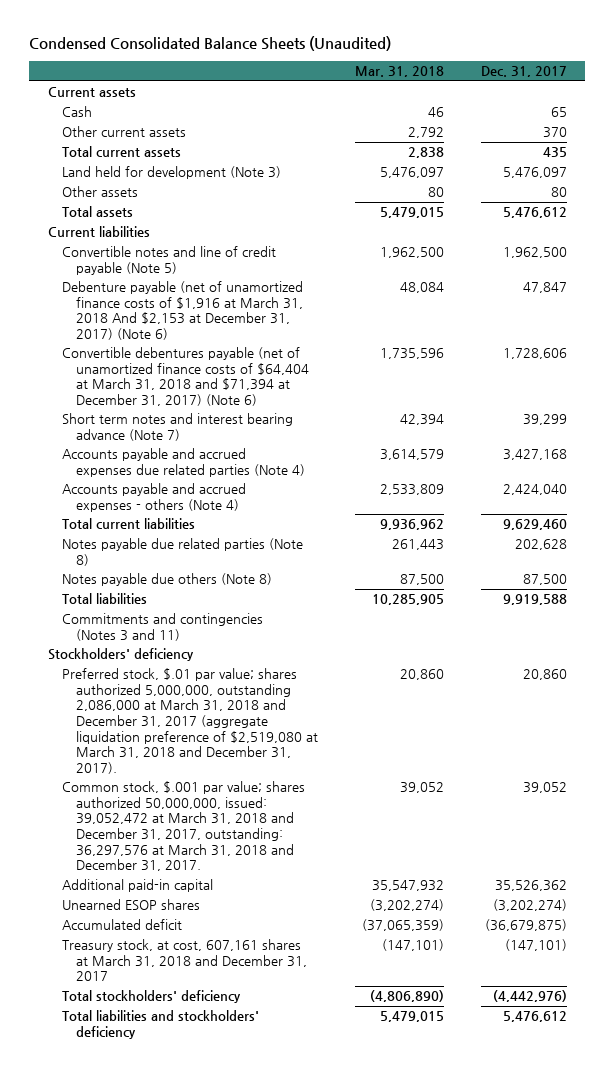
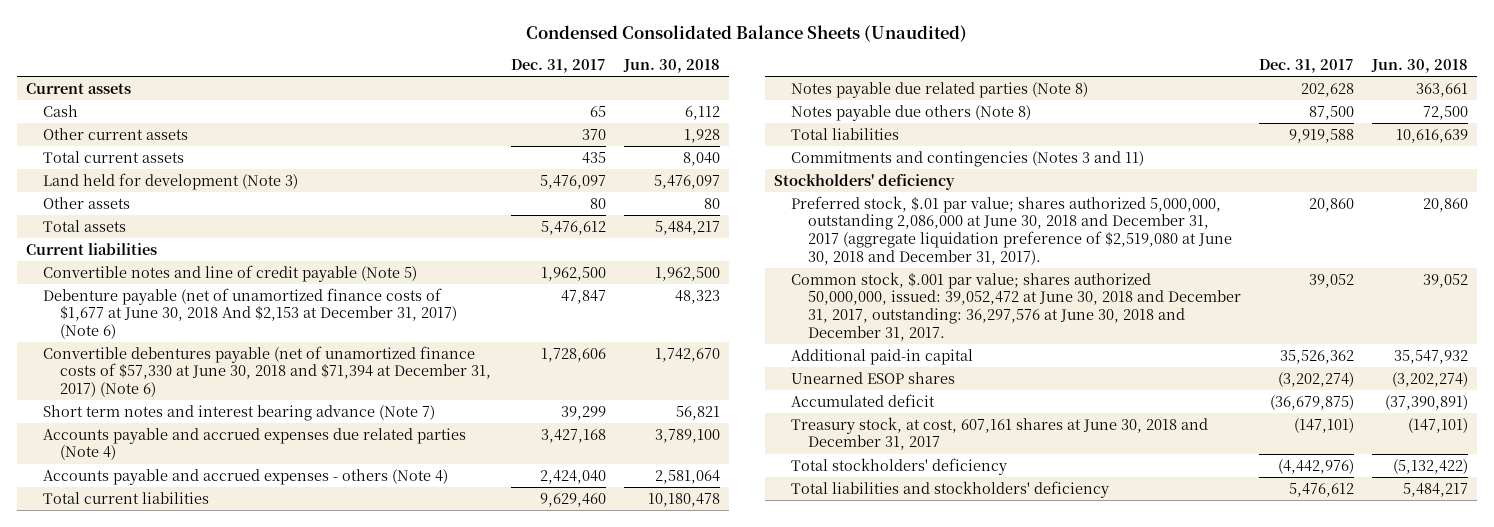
[354,66,444,78] Mar. 31, 2018 -> none
none -> [622,59,720,74] Jun. 30, 2018
[61,281,303,340] Debenture payable (net of unamortized finance costs of $1,916 at March 31, 2018 And $2,153 at December 31, 2017) (Note 6) -> [42,287,457,339] Debenture payable (net of unamortized finance costs of $1,677 at June 30, 2018 And $2,153 at December 31, 2017) (Note 6)
[61,347,309,406] Convertible debentures payable (net of unamortized finance costs of $64,404 at March 31, 2018 and $71,394 at December 31, 2017) (Note 6) -> [42,345,491,397] Convertible debentures payable (net of unamortized finance costs of $57,330 at June 30, 2018 and $71,394 at December 31, 2017) (Note 6)
[61,668,318,774] Preferred stock, $.01 par value; shares authorized 5,000,000, outstanding 2,086,000 at March 31, 2018 and December 31, 2017 (aggregate liquidation preference of $2,519,080 at March 31, 2018 and December 31, 2017). -> [790,195,1232,265] Preferred stock, $.01 par value; shares authorized 5,000,000, outstanding 2,086,000 at June 30, 2018 and December 31, 2017 (aggregate liquidation preference of $2,519,080 at June 30, 2018 and December 31, 2017).
[61,781,305,872] Common stock, $.001 par value; shares authorized 50,000,000, issued: 39,052,472 at March 31, 2018 and December 31, 2017, outstanding: 36,297,576 at March 31, 2018 and December 31, 2017. -> [790,271,1241,341] Common stock, $.001 par value; shares authorized 50,000,000, issued: 39,052,472 at June 30, 2018 and December 31, 2017, outstanding: 36,297,576 at June 30, 2018 and December 31, 2017.
[61,939,307,982] Treasury stock, at cost, 607,161 shares at March 31, 2018 and December 31, 2017 -> [790,416,1208,451] Treasury stock, at cost, 607,161 shares at June 30, 2018 and December 31, 2017

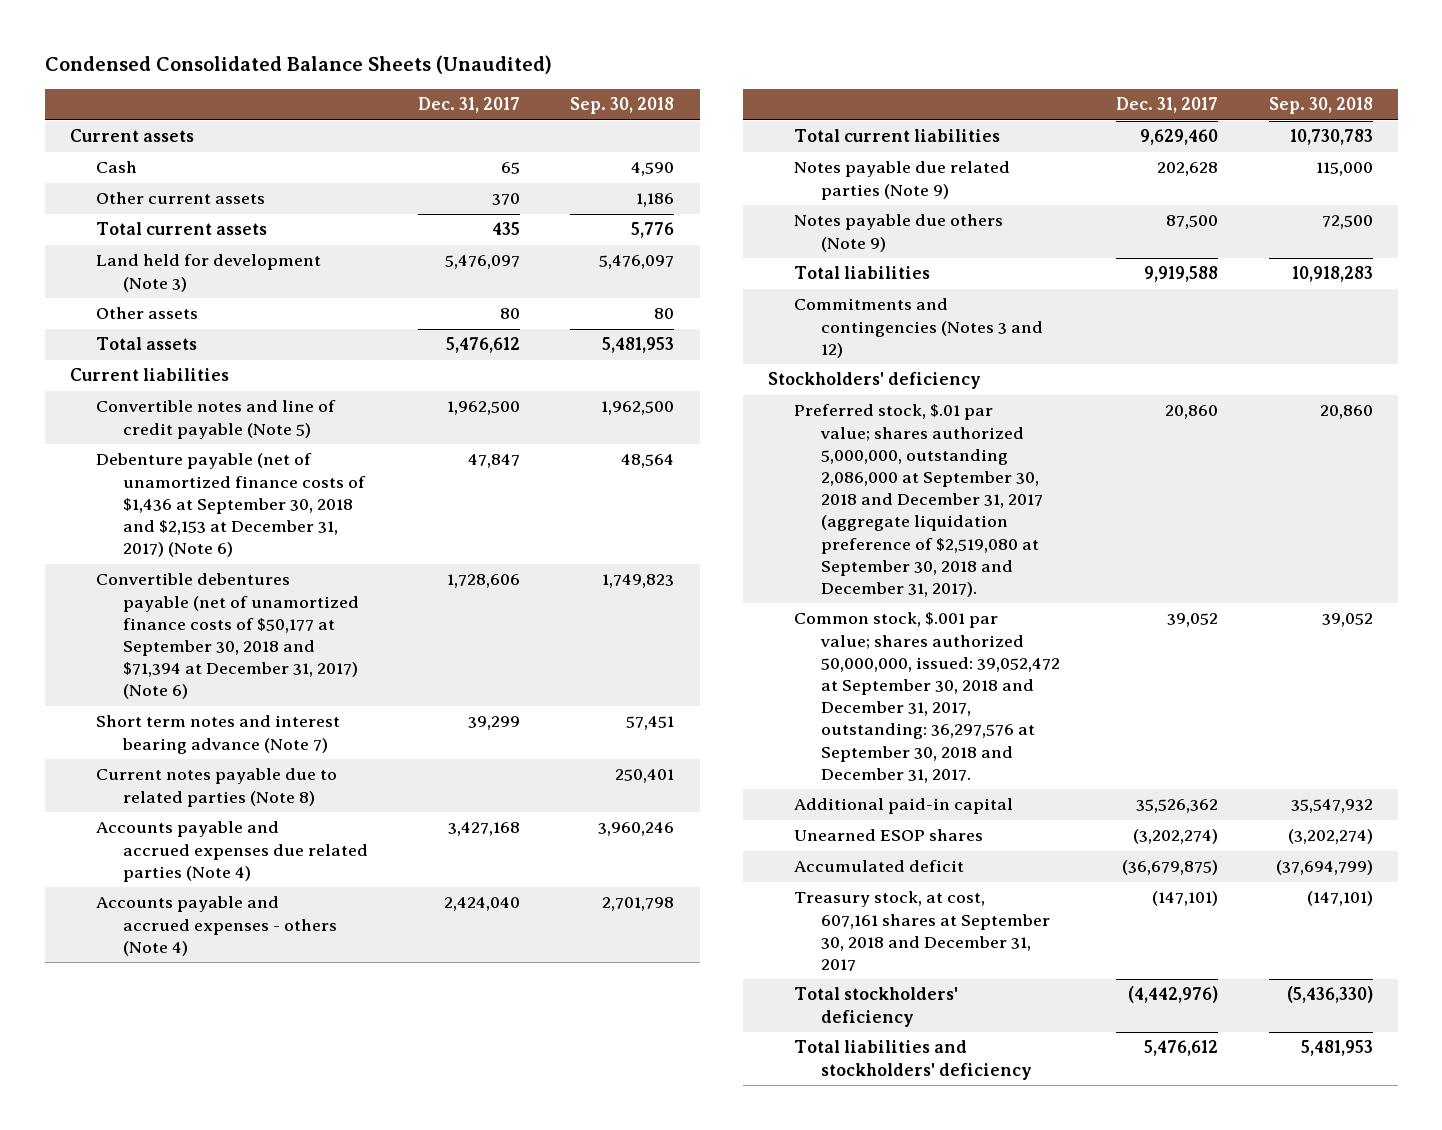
[622,59,720,74] Jun. 30, 2018 -> none
none -> [570,97,675,115] Sep. 30, 2018
[42,287,457,339] Debenture payable (net of unamortized finance costs of $1,677 at June 30, 2018 And $2,153 at December 31, 2017) (Note 6) -> [96,453,366,558] Debenture payable (net of unamortized finance costs of $1,436 at September 30, 2018 and $2,153 at December 31, 2017) (Note 6)
[42,345,491,397] Convertible debentures payable (net of unamortized finance costs of $57,330 at June 30, 2018 and $71,394 at December 31, 2017) (Note 6) -> [96,573,359,700] Convertible debentures payable (net of unamortized finance costs of $50,177 at September 30, 2018 and $71,394 at December 31, 2017) (Note 6)
none -> [96,768,338,807] Current notes payable due to related parties (Note 8)
[790,81,1088,98] Notes payable due related parties (Note 8) -> [794,161,1011,200] Notes payable due related parties (Note 9)
[790,104,1031,121] Notes payable due others (Note 8) -> [794,214,1004,252] Notes payable due others (Note 9)
[790,150,1144,167] Commitments and contingencies (Notes 3 and 11) -> [794,298,1043,358] Commitments and contingencies (Notes 3 and 12)
[790,195,1232,265] Preferred stock, $.01 par value; shares authorized 5,000,000, outstanding 2,086,000 at June 30, 2018 and December 31, 2017 (aggregate liquidation preference of $2,519,080 at June 30, 2018 and December 31, 2017). -> [794,404,1043,598] Preferred stock, $.01 par value; shares authorized 5,000,000, outstanding 2,086,000 at September 30, 2018 and December 31, 2017 (aggregate liquidation preference of $2,519,080 at September 30, 2018 and December 31, 2017).
[790,271,1241,341] Common stock, $.001 par value; shares authorized 50,000,000, issued: 39,052,472 at June 30, 2018 and December 31, 2017, outstanding: 36,297,576 at June 30, 2018 and December 31, 2017. -> [794,612,1060,783] Common stock, $.001 par value; shares authorized 50,000,000, issued: 39,052,472 at September 30, 2018 and December 31, 2017, outstanding: 36,297,576 at September 30, 2018 and December 31, 2017.
[790,416,1208,451] Treasury stock, at cost, 607,161 shares at June 30, 2018 and December 31, 2017 -> [794,891,1050,972] Treasury stock, at cost, 607,161 shares at September 30, 2018 and December 31, 2017

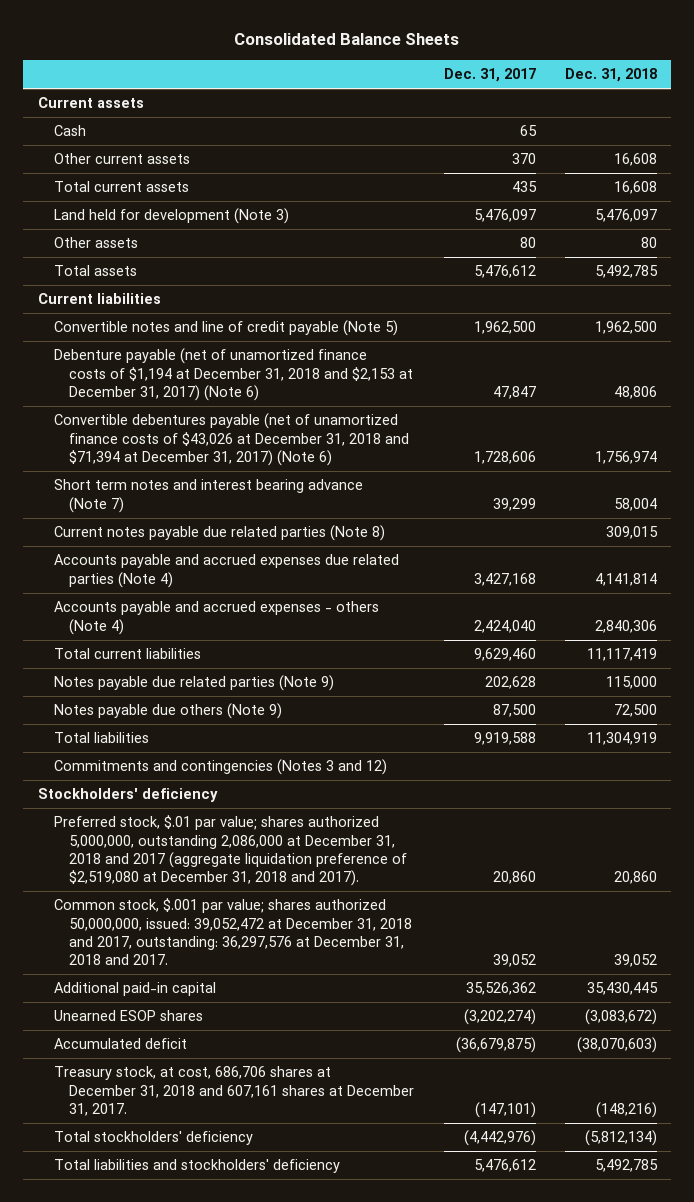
[44,55,552,75] Condensed Consolidated Balance Sheets (Unaudited) -> [234,33,460,46] Consolidated Balance Sheets
[570,97,675,115] Sep. 30, 2018 -> none
none -> [564,68,657,83] Dec. 31, 2018
[96,453,366,558] Debenture payable (net of unamortized finance costs of $1,436 at September 30, 2018 and $2,153 at December 31, 2017) (Note 6) -> [53,348,414,401] Debenture payable (net of unamortized finance costs of $1,194 at December 31, 2018 and $2,153 at December 31, 2017) (Note 6)
[96,573,359,700] Convertible debentures payable (net of unamortized finance costs of $50,177 at September 30, 2018 and $71,394 at December 31, 2017) (Note 6) -> [53,413,410,466] Convertible debentures payable (net of unamortized finance costs of $43,026 at December 31, 2018 and $71,394 at December 31, 2017) (Note 6)
[96,768,338,807] Current notes payable due to related parties (Note 8) -> [53,525,385,542] Current notes payable due related parties (Note 8)
[794,404,1043,598] Preferred stock, $.01 par value; shares authorized 5,000,000, outstanding 2,086,000 at September 30, 2018 and December 31, 2017 (aggregate liquidation preference of $2,519,080 at September 30, 2018 and December 31, 2017). -> [53,815,408,887] Preferred stock, $.01 par value; shares authorized 5,000,000, outstanding 2,086,000 at December 31, 2018 and 2017 (aggregate liquidation preference of $2,519,080 at December 31, 2018 and 2017).
[794,612,1060,783] Common stock, $.001 par value; shares authorized 50,000,000, issued: 39,052,472 at September 30, 2018 and December 31, 2017, outstanding: 36,297,576 at September 30, 2018 and December 31, 2017. -> [53,898,413,966] Common stock, $.001 par value; shares authorized 50,000,000, issued: 39,052,472 at December 31, 2018 and 2017, outstanding: 36,297,576 at December 31, 2018 and 2017.
[794,891,1050,972] Treasury stock, at cost, 607,161 shares at September 30, 2018 and December 31, 2017 -> [53,1066,415,1116] Treasury stock, at cost, 686,706 shares at December 31, 2018 and 607,161 shares at December 31, 2017.

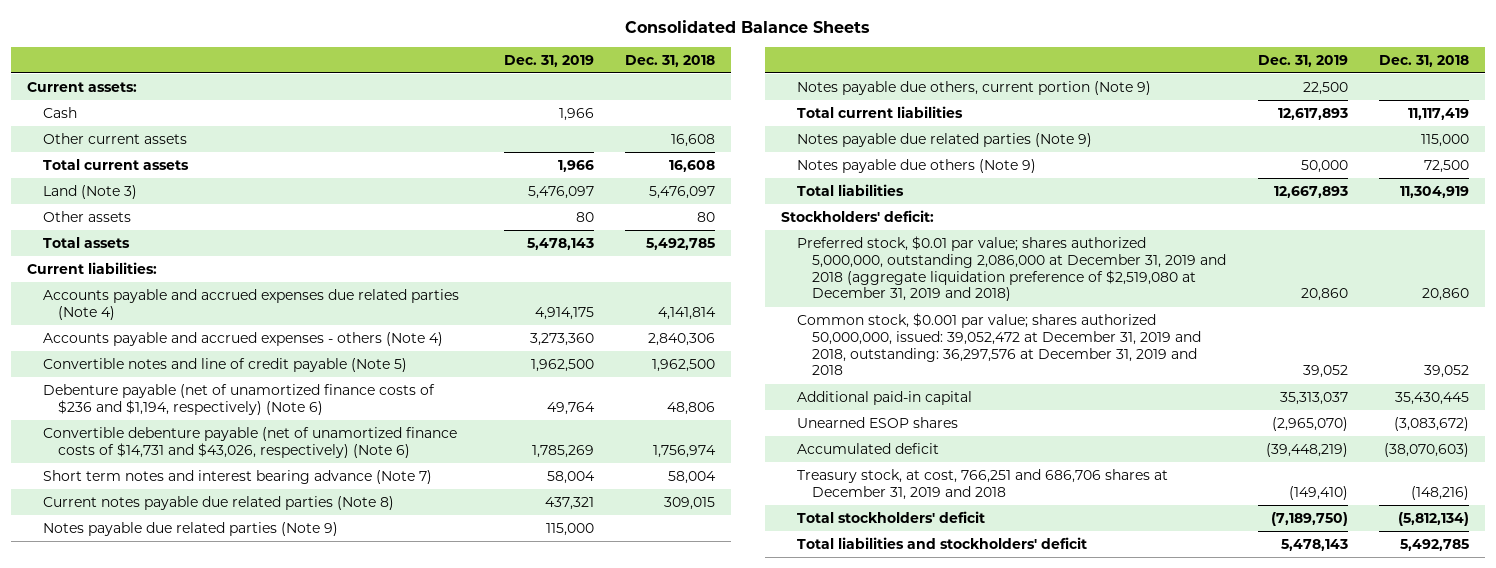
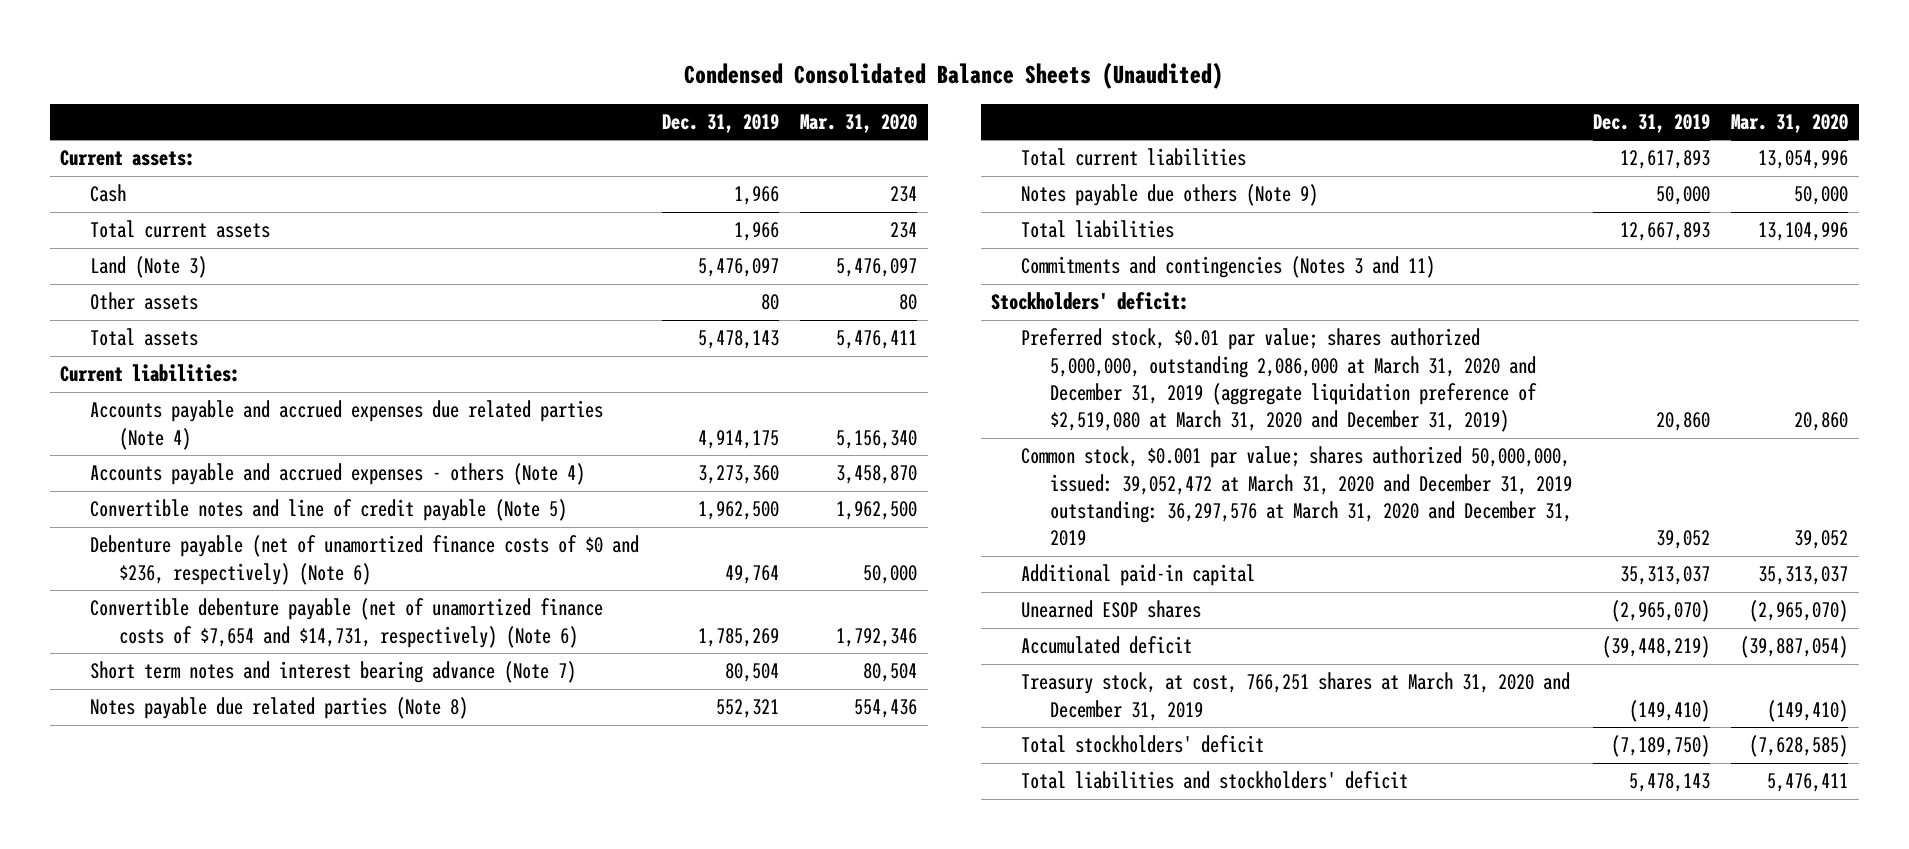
[625,19,871,33] Consolidated Balance Sheets -> [684,61,1224,89] Condensed Consolidated Balance Sheets (Unaudited)
[625,54,716,67] Dec. 31, 2018 -> none
none -> [800,113,918,133] Mar. 31, 2020
[42,133,187,145] Other current assets -> none
[42,522,338,537] Notes payable due related parties (Note 9) -> none
[796,81,1151,96] Notes payable due others, current portion (Note 9) -> none
[42,384,435,415] Debenture payable (net of unamortized finance costs of $236 and $1,194, respectively) (Note 6) -> [89,535,639,585] Debenture payable (net of unamortized finance costs of $0 and $236, respectively) (Note 6)
[42,427,457,458] Convertible debenture payable (net of unamortized finance costs of $14,731 and $43,026, respectively) (Note 6) -> [89,598,603,648] Convertible debenture payable (net of unamortized finance costs of $7,654 and $14,731, respectively) (Note 6)
[546,471,595,485] 58,004 -> [724,663,779,683] 80,504
[42,496,394,511] Current notes payable due related parties (Note 8) -> [89,697,468,720] Notes payable due related parties (Note 8)
[544,497,594,511] 437,321 -> [715,699,779,719] 552,321
[796,133,1092,148] Notes payable due related parties (Note 9) -> none
none -> [1020,256,1435,279] Commitments and contingencies (Notes 3 and 11)
[796,236,1227,302] Preferred stock, $0.01 par value; shares authorized 5,000,000, outstanding 2,086,000 at December 31, 2019 and 2018 (aggregate liquidation preference of $2,519,080 at December 31, 2019 and 2018) -> [1020,328,1537,433] Preferred stock, $0.01 par value; shares authorized 5,000,000, outstanding 2,086,000 at March 31, 2020 and December 31, 2019 (aggregate liquidation preference of $2,519,080 at March 31, 2020 and December 31, 2019)
[796,313,1202,376] Common stock, $0.001 par value; shares authorized 50,000,000, issued: 39,052,472 at December 31, 2019 and 2018, outstanding: 36,297,576 at December 31, 2019 and 2018 -> [1020,446,1572,547] Common stock, $0.001 par value; shares authorized 50,000,000, issued: 39,052,472 at March 31, 2020 and December 31, 2019 outstanding: 36,297,576 at March 31, 2020 and December 31, 2019
[796,469,1168,500] Treasury stock, at cost, 766,251 and 686,706 shares at December 31, 2019 and 2018 -> [1020,672,1570,721] Treasury stock, at cost, 766,251 shares at March 31, 2020 and December 31, 2019

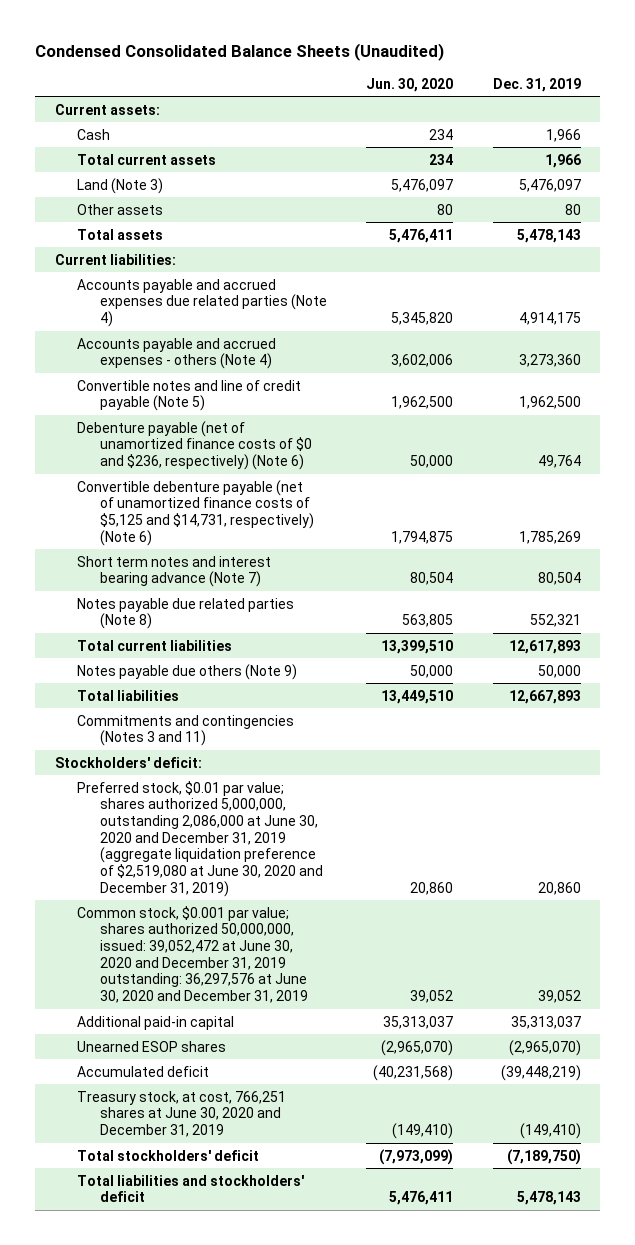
[800,113,918,133] Mar. 31, 2020 -> none
none -> [366,77,454,92] Jun. 30, 2020
[89,598,603,648] Convertible debenture payable (net of unamortized finance costs of $7,654 and $14,731, respectively) (Note 6) -> [77,479,314,546] Convertible debenture payable (net of unamortized finance costs of $5,125 and $14,731, respectively) (Note 6)
[1020,328,1537,433] Preferred stock, $0.01 par value; shares authorized 5,000,000, outstanding 2,086,000 at March 31, 2020 and December 31, 2019 (aggregate liquidation preference of $2,519,080 at March 31, 2020 and December 31, 2019) -> [77,780,323,897] Preferred stock, $0.01 par value; shares authorized 5,000,000, outstanding 2,086,000 at June 30, 2020 and December 31, 2019 (aggregate liquidation preference of $2,519,080 at June 30, 2020 and December 31, 2019)
[1020,446,1572,547] Common stock, $0.001 par value; shares authorized 50,000,000, issued: 39,052,472 at March 31, 2020 and December 31, 2019 outstanding: 36,297,576 at March 31, 2020 and December 31, 2019 -> [77,905,308,1004] Common stock, $0.001 par value; shares authorized 50,000,000, issued: 39,052,472 at June 30, 2020 and December 31, 2019 outstanding: 36,297,576 at June 30, 2020 and December 31, 2019
[1020,672,1570,721] Treasury stock, at cost, 766,251 shares at March 31, 2020 and December 31, 2019 -> [77,1090,287,1138] Treasury stock, at cost, 766,251 shares at June 30, 2020 and December 31, 2019

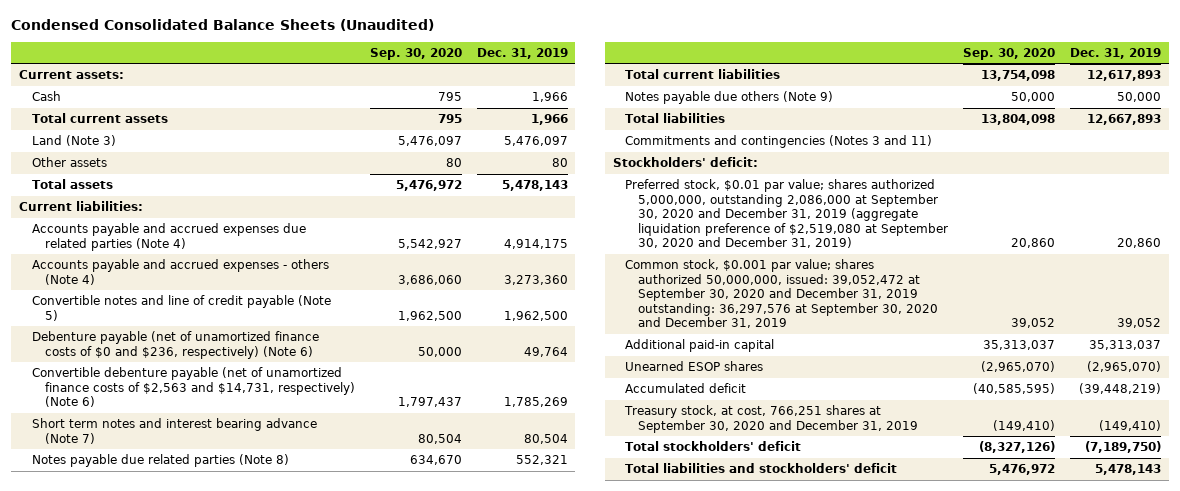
[366,77,454,92] Jun. 30, 2020 -> none
none -> [369,47,462,60] Sep. 30, 2020
[77,479,314,546] Convertible debenture payable (net of unamortized finance costs of $5,125 and $14,731, respectively) (Note 6) -> [31,367,355,408] Convertible debenture payable (net of unamortized finance costs of $2,563 and $14,731, respectively) (Note 6)
[77,780,323,897] Preferred stock, $0.01 par value; shares authorized 5,000,000, outstanding 2,086,000 at June 30, 2020 and December 31, 2019 (aggregate liquidation preference of $2,519,080 at June 30, 2020 and December 31, 2019) -> [625,179,949,249] Preferred stock, $0.01 par value; shares authorized 5,000,000, outstanding 2,086,000 at September 30, 2020 and December 31, 2019 (aggregate liquidation preference of $2,519,080 at September 30, 2020 and December 31, 2019)
[77,905,308,1004] Common stock, $0.001 par value; shares authorized 50,000,000, issued: 39,052,472 at June 30, 2020 and December 31, 2019 outstanding: 36,297,576 at June 30, 2020 and December 31, 2019 -> [625,259,939,329] Common stock, $0.001 par value; shares authorized 50,000,000, issued: 39,052,472 at September 30, 2020 and December 31, 2019 outstanding: 36,297,576 at September 30, 2020 and December 31, 2019
[77,1090,287,1138] Treasury stock, at cost, 766,251 shares at June 30, 2020 and December 31, 2019 -> [624,405,919,433] Treasury stock, at cost, 766,251 shares at September 30, 2020 and December 31, 2019

